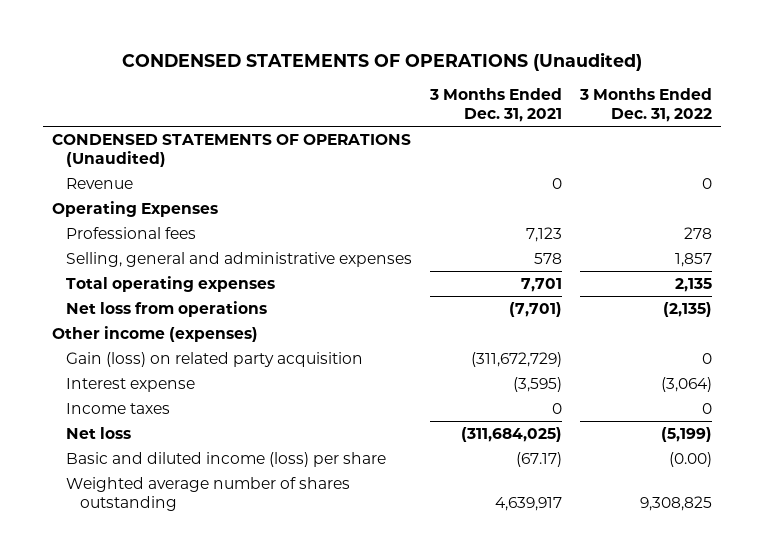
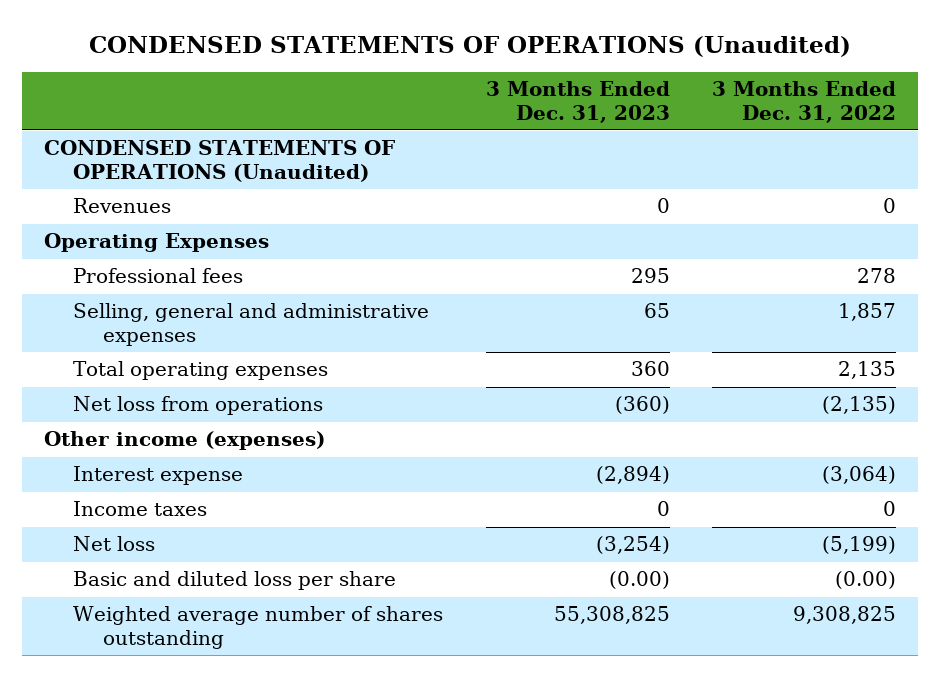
[428,88,562,123] 3 Months Ended Dec. 31, 2021 -> none
none -> [485,81,670,123] 3 Months Ended Dec. 31, 2023
[66,177,134,189] Revenue -> [73,198,172,214] Revenues
[66,351,364,367] Gain (loss) on related party acquisition -> none
[66,451,387,467] Basic and diluted income (loss) per share -> [73,571,397,591] Basic and diluted loss per share

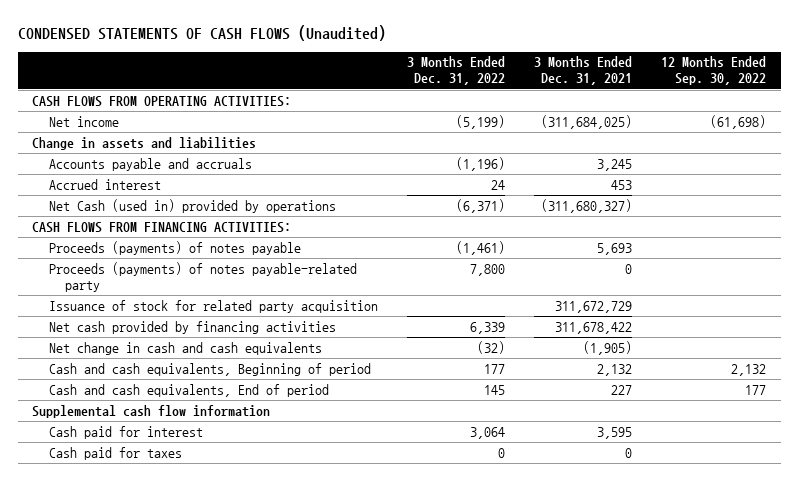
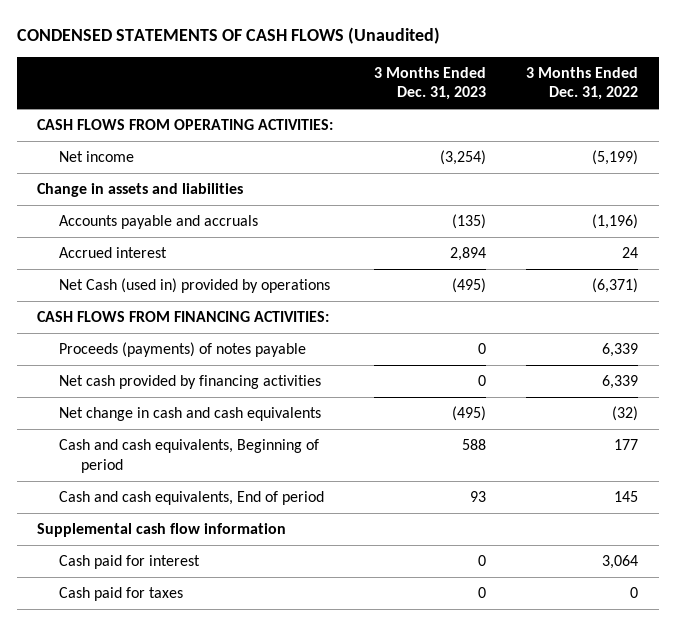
[533,56,632,86] 3 Months Ended Dec. 31, 2021 -> none
[661,56,767,86] 12 Months Ended Sep. 30, 2022 -> none
none -> [373,66,486,101] 3 Months Ended Dec. 31, 2023
[48,261,357,292] Proceeds (payments) of notes payable-related party -> none
[48,299,378,313] Issuance of stock for related party acquisition -> none
[455,240,505,255] (1,461) -> [602,342,639,357] 6,339

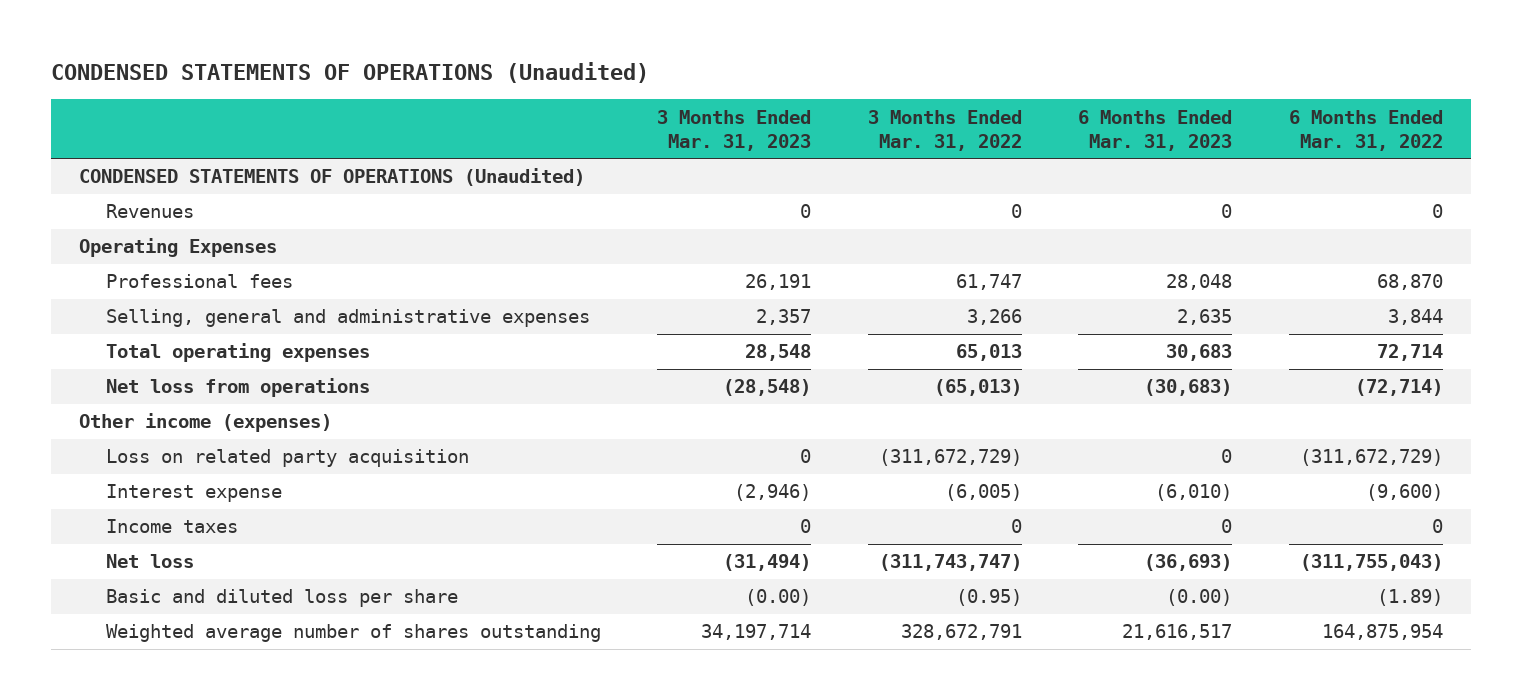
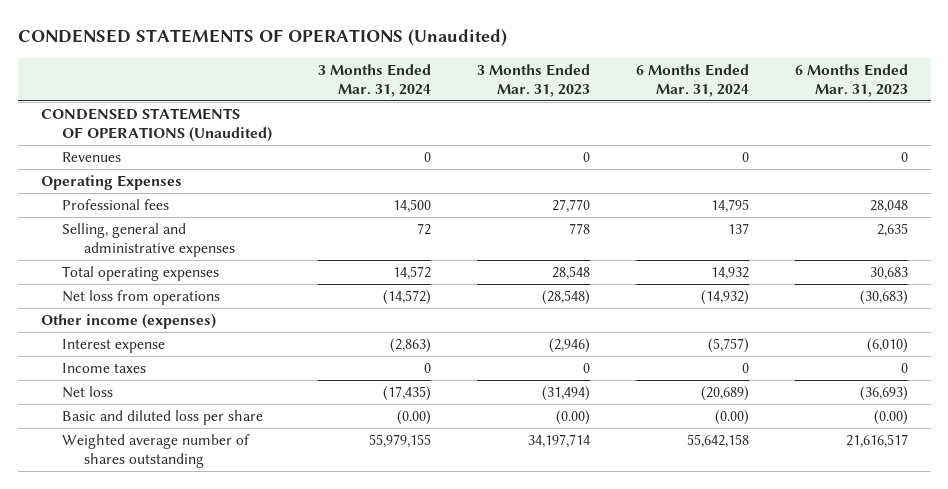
[867,109,1022,151] 3 Months Ended Mar. 31, 2022 -> none
[1288,109,1443,151] 6 Months Ended Mar. 31, 2022 -> none
none -> [318,63,432,97] 3 Months Ended Mar. 31, 2024
none -> [635,63,749,97] 6 Months Ended Mar. 31, 2024
[745,274,812,291] 26,191 -> [551,199,590,214] 27,770
[756,309,812,326] 2,357 -> [568,223,590,235] 778
[105,449,469,468] Loss on related party acquisition -> none

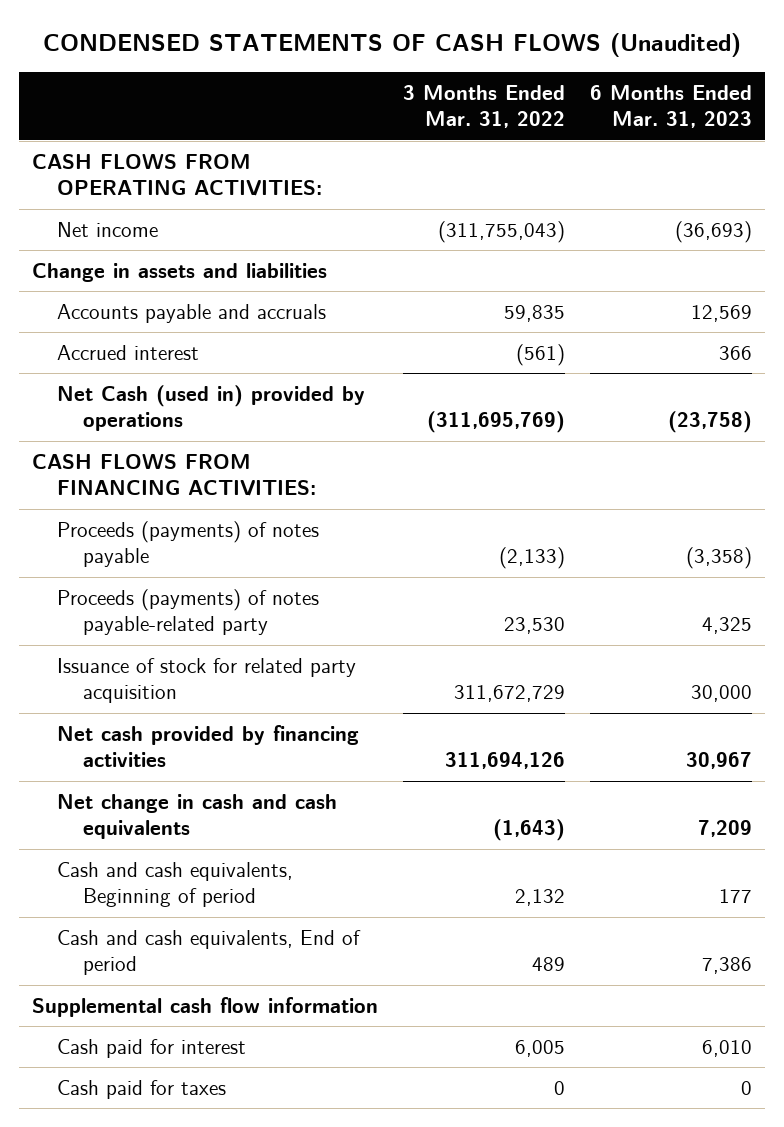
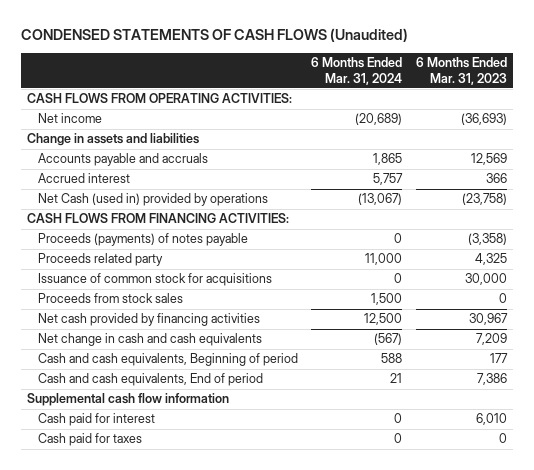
[402,84,565,129] 3 Months Ended Mar. 31, 2022 -> none
none -> [311,56,403,85] 6 Months Ended Mar. 31, 2024
[57,588,320,636] Proceeds (payments) of notes payable-related party -> [37,253,163,267] Proceeds related party
[57,657,357,704] Issuance of stock for related party acquisition -> [37,273,272,287] Issuance of common stock for acquisitions
none -> [37,293,183,304] Proceeds from stock sales

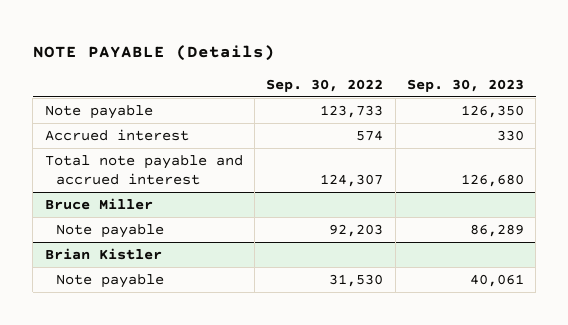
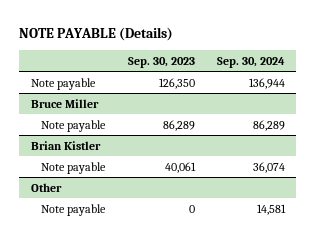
[266,79,384,93] Sep. 30, 2022 -> none
none -> [217,57,286,69] Sep. 30, 2024
[44,129,189,142] Accrued interest -> none
[44,155,243,185] Total note payable and accrued interest -> none
none -> [30,182,62,192] Other
none -> [41,203,107,216] Note payable

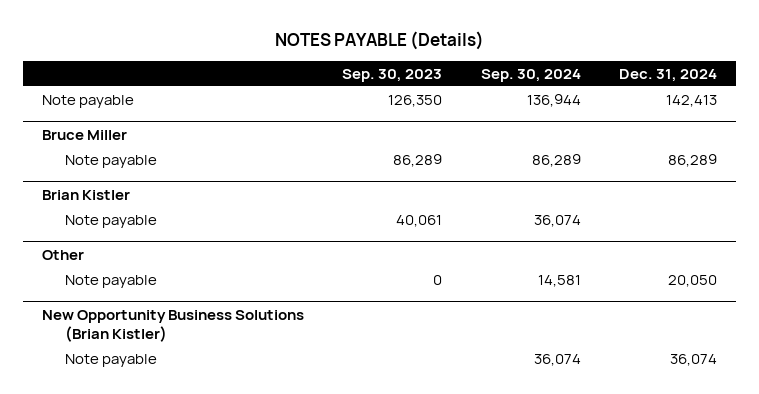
[19,27,174,42] NOTE PAYABLE (Details) -> [274,30,484,50] NOTES PAYABLE (Details)
none -> [619,68,718,82] Dec. 31, 2024
none -> [41,309,304,342] New Opportunity Business Solutions (Brian Kistler)
none -> [65,353,158,367] Note payable

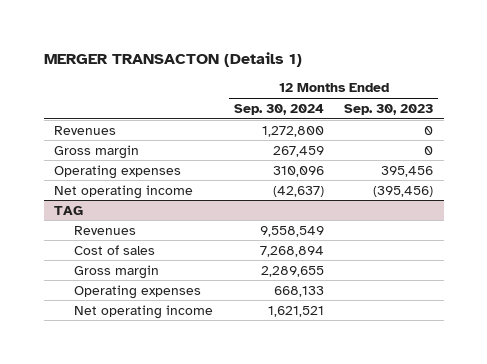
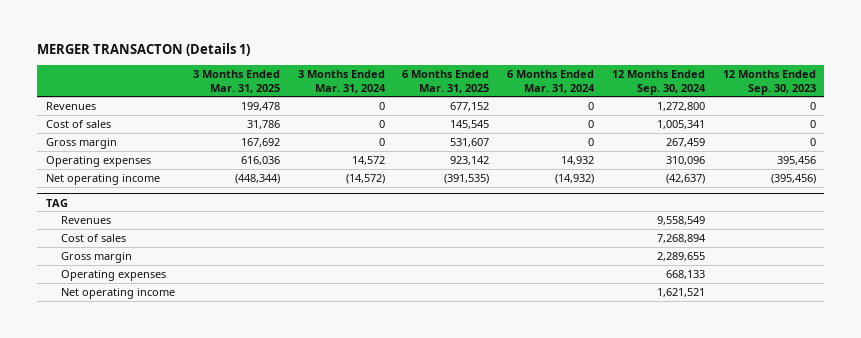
none -> [193,70,281,93] 3 Months Ended Mar. 31, 2025
none -> [297,70,386,93] 3 Months Ended Mar. 31, 2024
none -> [402,70,490,93] 6 Months Ended Mar. 31, 2025
none -> [507,70,596,93] 6 Months Ended Mar. 31, 2024
none -> [45,119,111,128] Cost of sales

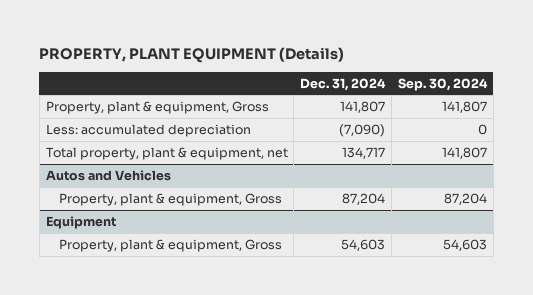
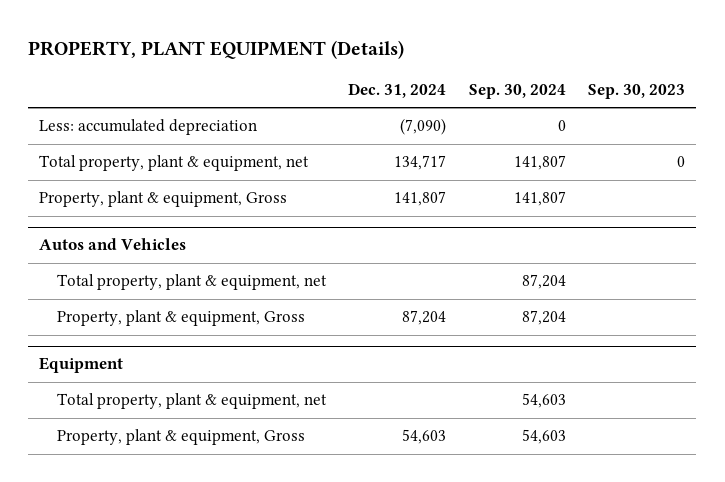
none -> [588,84,686,100] Sep. 30, 2023
[45,100,269,114] Property, plant & equipment, Gross -> [39,191,288,208] Property, plant & equipment, Gross
none -> [57,274,328,291] Total property, plant & equipment, net
none -> [57,393,328,410] Total property, plant & equipment, net

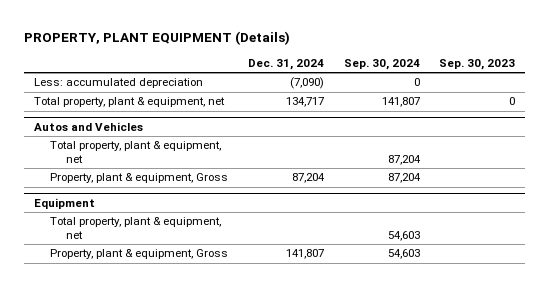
[39,191,288,208] Property, plant & equipment, Gross -> none
[402,429,447,445] 54,603 -> [285,249,324,260] 141,807

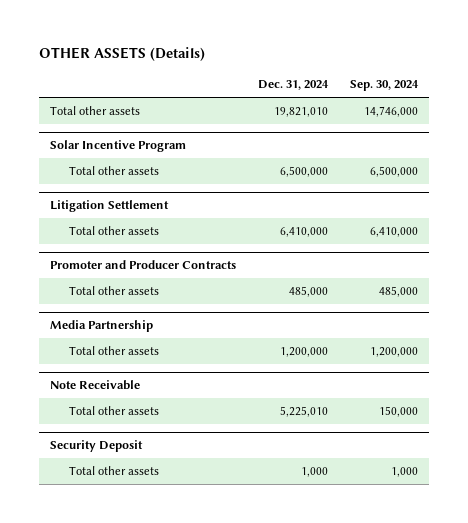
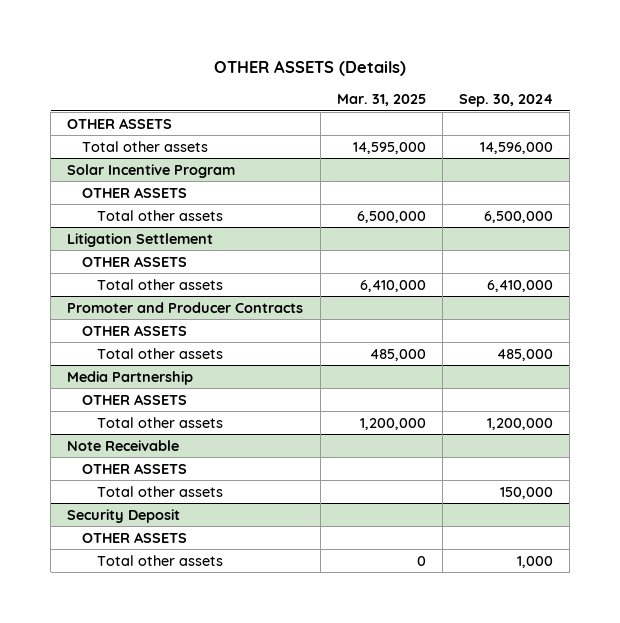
[258,80,330,91] Dec. 31, 2024 -> none
none -> [336,94,426,107] Mar. 31, 2025
none -> [67,117,173,129] OTHER ASSETS
[364,106,419,118] 14,746,000 -> [479,141,553,154] 14,596,000
none -> [82,186,188,198] OTHER ASSETS
none -> [82,255,188,267] OTHER ASSETS
none -> [82,324,188,336] OTHER ASSETS
none -> [82,393,188,405] OTHER ASSETS
none -> [82,462,188,474] OTHER ASSETS
none -> [82,531,188,543] OTHER ASSETS

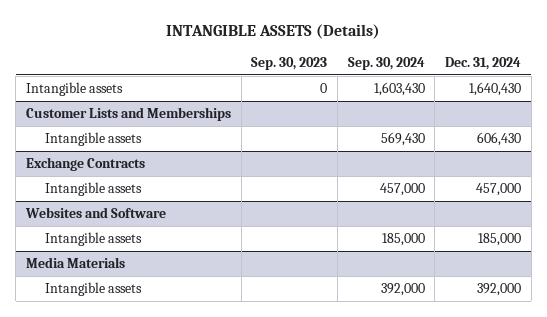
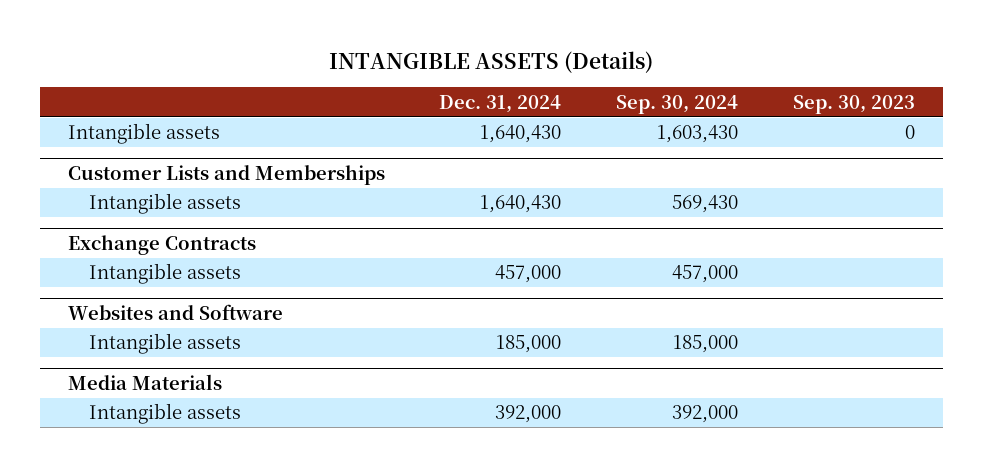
[476,132,521,147] 606,430 -> [480,195,562,214] 1,640,430

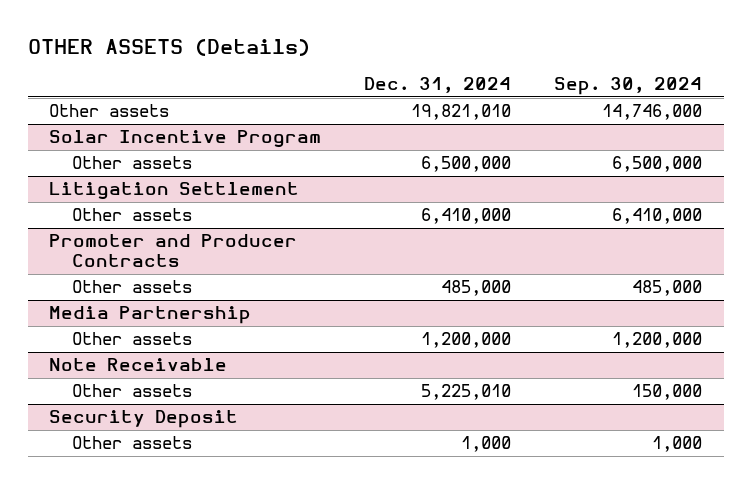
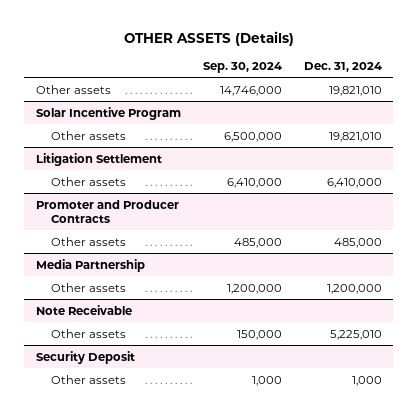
[421,156,512,173] 6,500,000 -> [329,131,383,142] 19,821,010

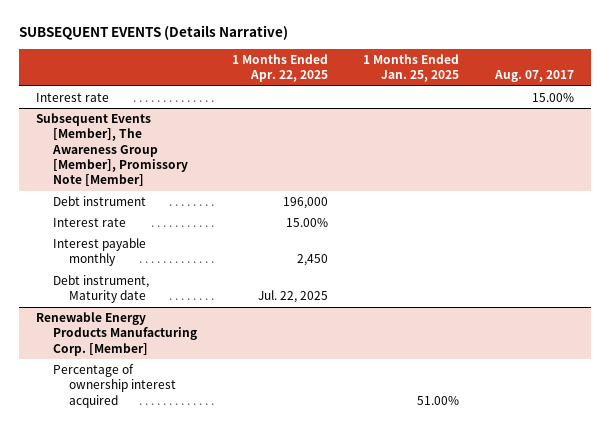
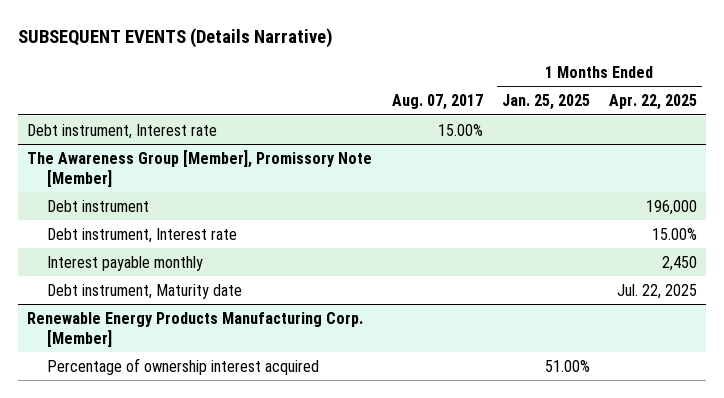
[36,93,110,103] Interest rate -> [27,123,218,139] Debt instrument, Interest rate
[36,113,188,187] Subsequent Events [Member], The Awareness Group [Member], Promissory Note [Member] -> [27,149,373,188] The Awareness Group [Member], Promissory Note [Member]
[52,218,126,228] Interest rate -> [47,227,238,243] Debt instrument, Interest rate

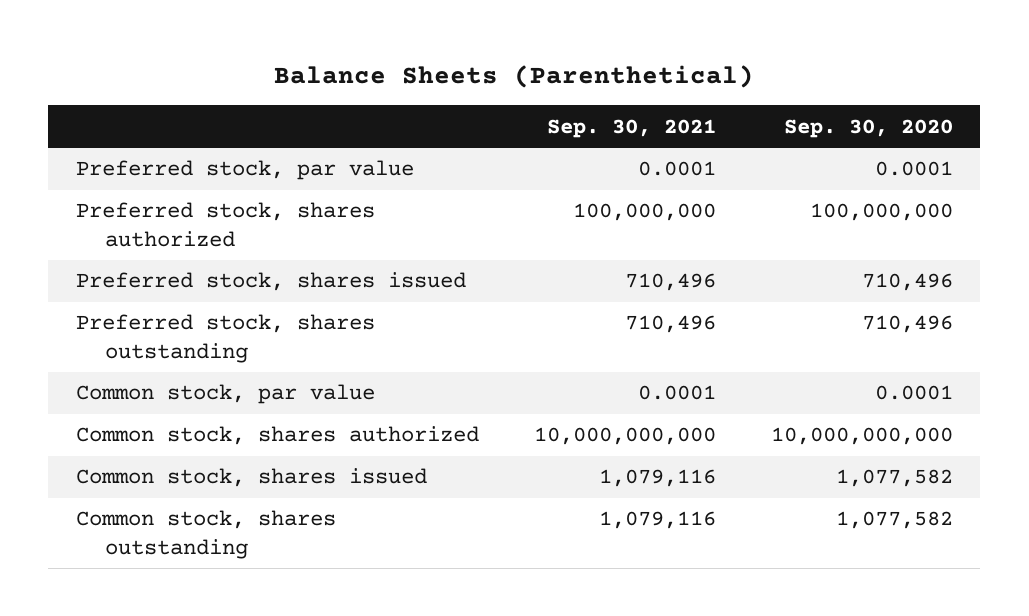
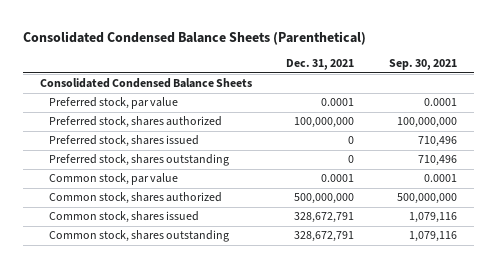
[274,64,755,88] Balance Sheets (Parenthetical) -> [22,30,366,45] Consolidated Condensed Balance Sheets (Parenthetical)
[783,118,953,138] Sep. 30, 2020 -> none
none -> [286,59,355,71] Dec. 31, 2021
none -> [39,78,252,89] Consolidated Condensed Balance Sheets
[533,427,716,446] 10,000,000,000 -> [397,193,458,205] 500,000,000

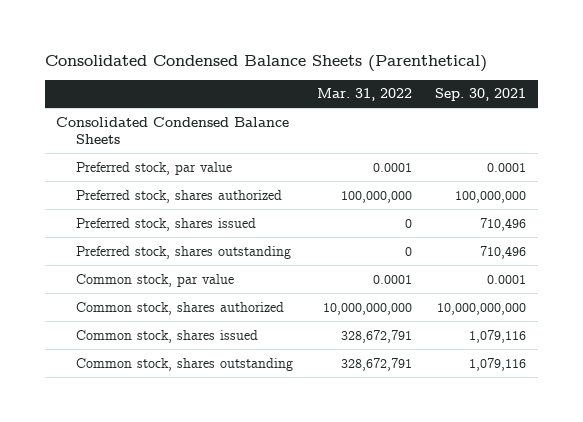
[286,59,355,71] Dec. 31, 2021 -> none
none -> [316,88,412,102] Mar. 31, 2022
[397,193,458,205] 500,000,000 -> [437,302,527,315] 10,000,000,000

